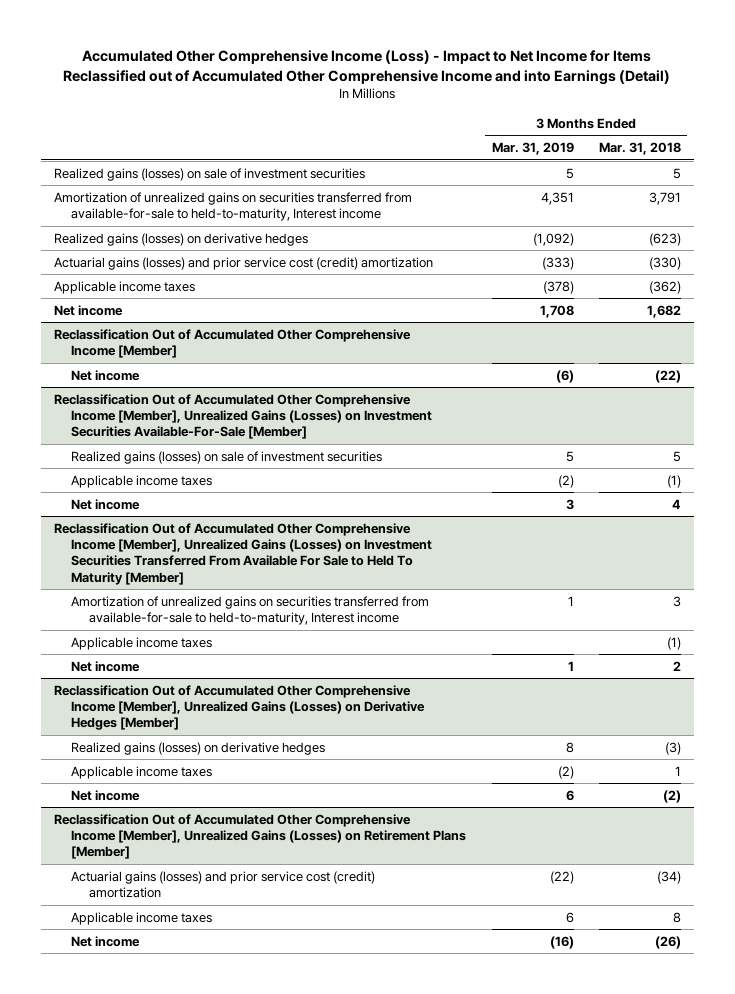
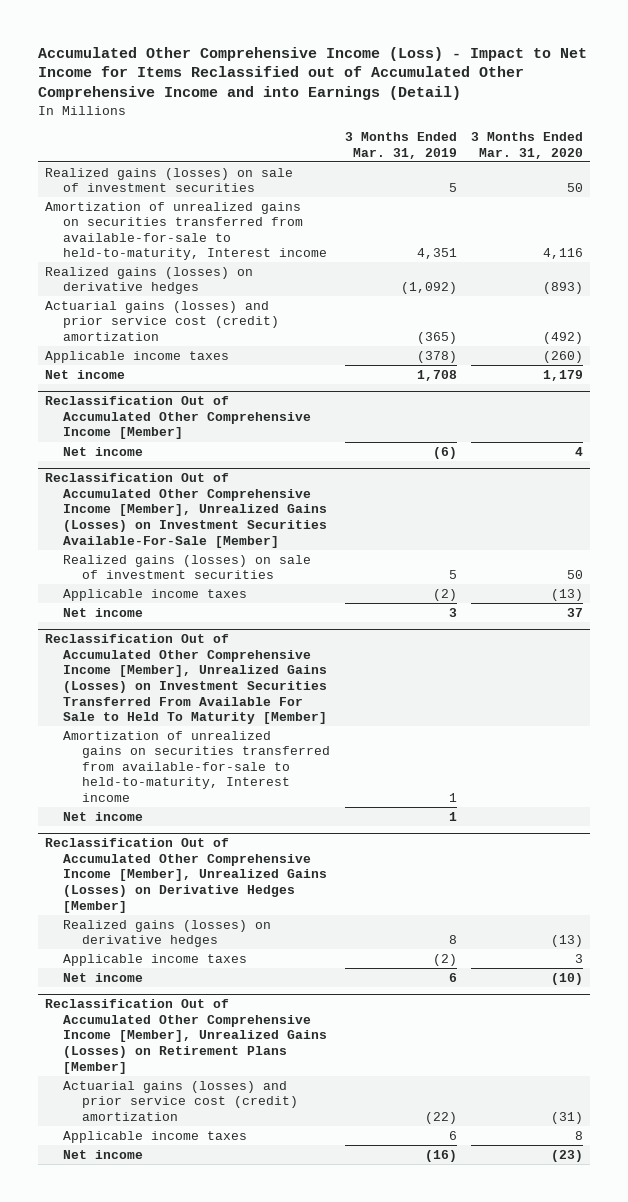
[598,142,681,156] Mar. 31, 2018 -> none
none -> [471,132,584,159] 3 Months Ended Mar. 31, 2020
[541,256,574,270] (333) -> [416,331,457,344] (365)
[71,636,213,650] Applicable income taxes -> none

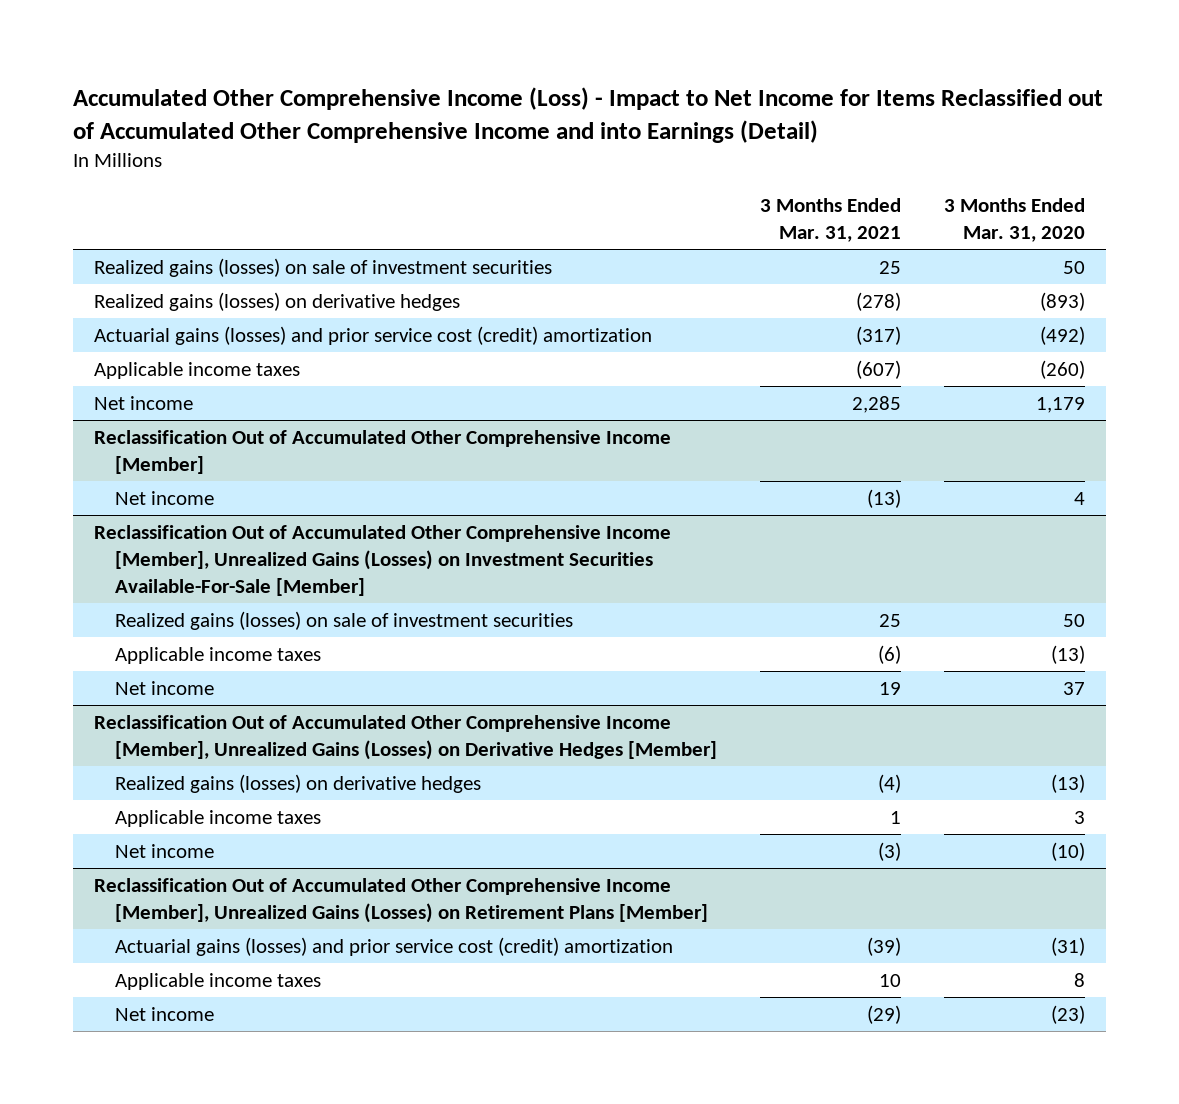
[344,132,457,159] 3 Months Ended Mar. 31, 2019 -> none
none -> [759,198,901,243] 3 Months Ended Mar. 31, 2021
[44,201,328,261] Amortization of unrealized gains on securities transferred from available-for-sale to held-to-maturity, Interest income -> none
[44,634,328,725] Reclassification Out of Accumulated Other Comprehensive Income [Member], Unrealized Gains (Losses) on Investment Securities Transferred From Available For Sale to Held To Maturity [Member] -> none
[63,730,331,802] Amortization of unrealized gains on securities transferred from available-for-sale to held-to-maturity, Interest income -> none
[63,811,144,821] Net income -> none

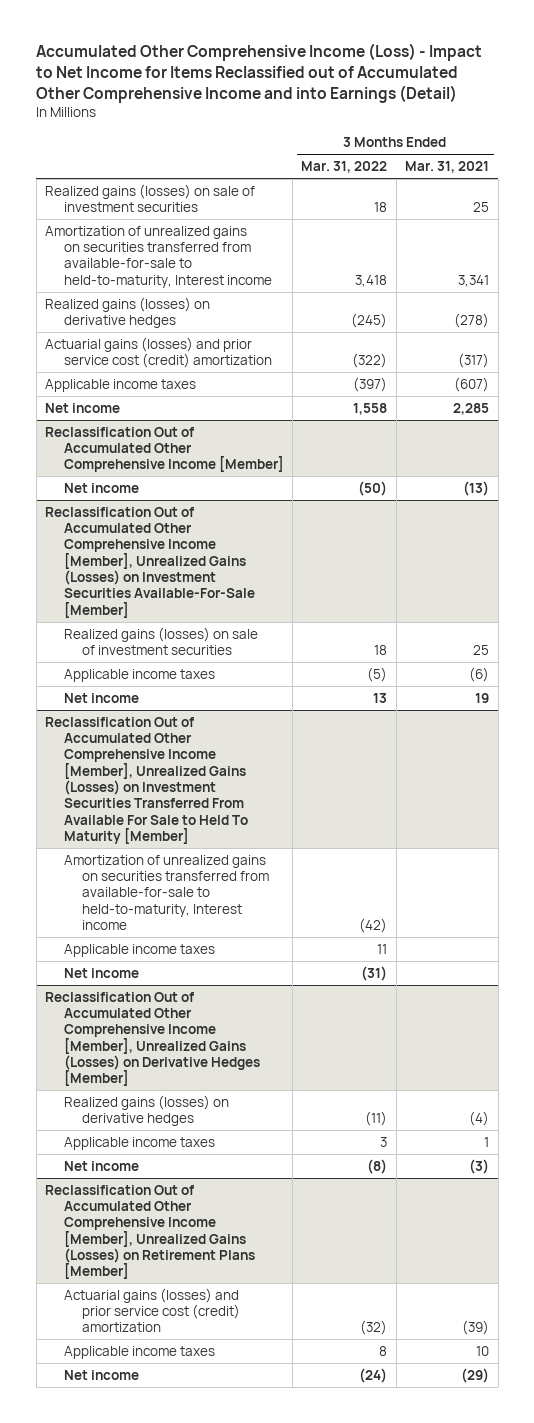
[943,198,1085,243] 3 Months Ended Mar. 31, 2020 -> none
none -> [301,160,388,173] Mar. 31, 2022
none -> [45,225,272,288] Amortization of unrealized gains on securities transferred from available-for-sale to held-to-maturity, Interest income
none -> [45,716,248,844] Reclassification Out of Accumulated Other Comprehensive Income [Member], Unrealized Gains (Losses) on Investment Securities Transferred From Available For Sale to Held To Maturity [Member]
none -> [63,854,269,931] Amortization of unrealized gains on securities transferred from available-for-sale to held-to-maturity, Interest income
none -> [63,943,215,957] Applicable income taxes
none -> [63,967,139,978] Net income

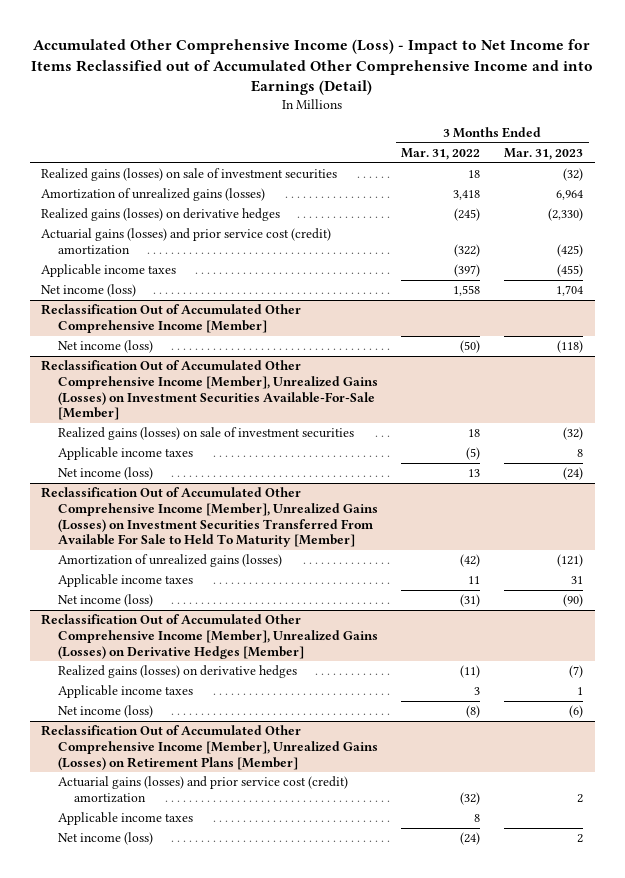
[405,160,490,173] Mar. 31, 2021 -> none
none -> [504,148,584,161] Mar. 31, 2023
[45,225,272,288] Amortization of unrealized gains on securities transferred from available-for-sale to held-to-maturity, Interest income -> [41,188,266,202] Amortization of unrealized gains (losses)
[45,402,121,413] Net income -> [41,284,137,298] Net income (loss)
[63,482,139,493] Net income -> [57,340,153,354] Net income (loss)
[63,692,139,703] Net income -> [57,467,153,481] Net income (loss)
[63,854,269,931] Amortization of unrealized gains on securities transferred from available-for-sale to held-to-maturity, Interest income -> [57,554,282,568] Amortization of unrealized gains (losses)
[63,967,139,978] Net income -> [57,594,153,608] Net income (loss)
[63,1160,139,1171] Net income -> [57,705,153,719] Net income (loss)
[63,1369,139,1380] Net income -> [57,832,153,846] Net income (loss)

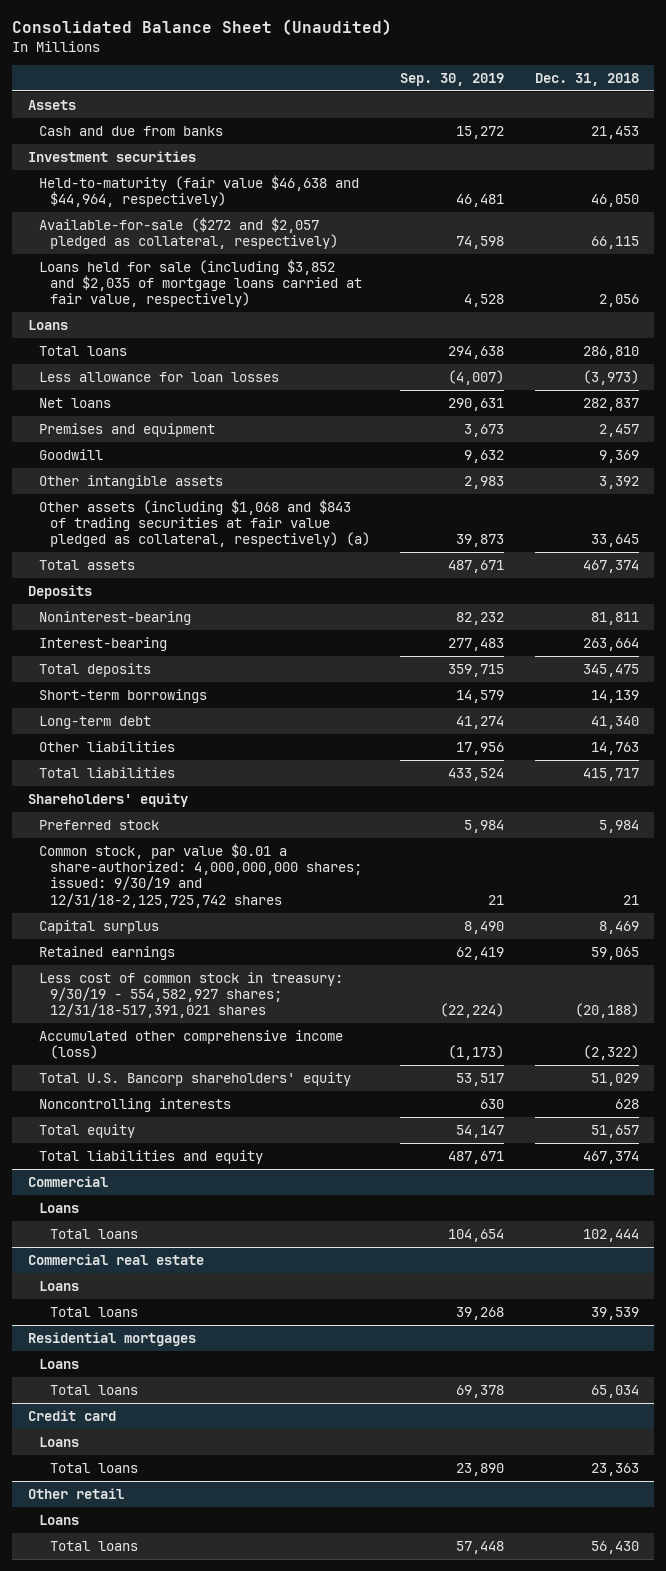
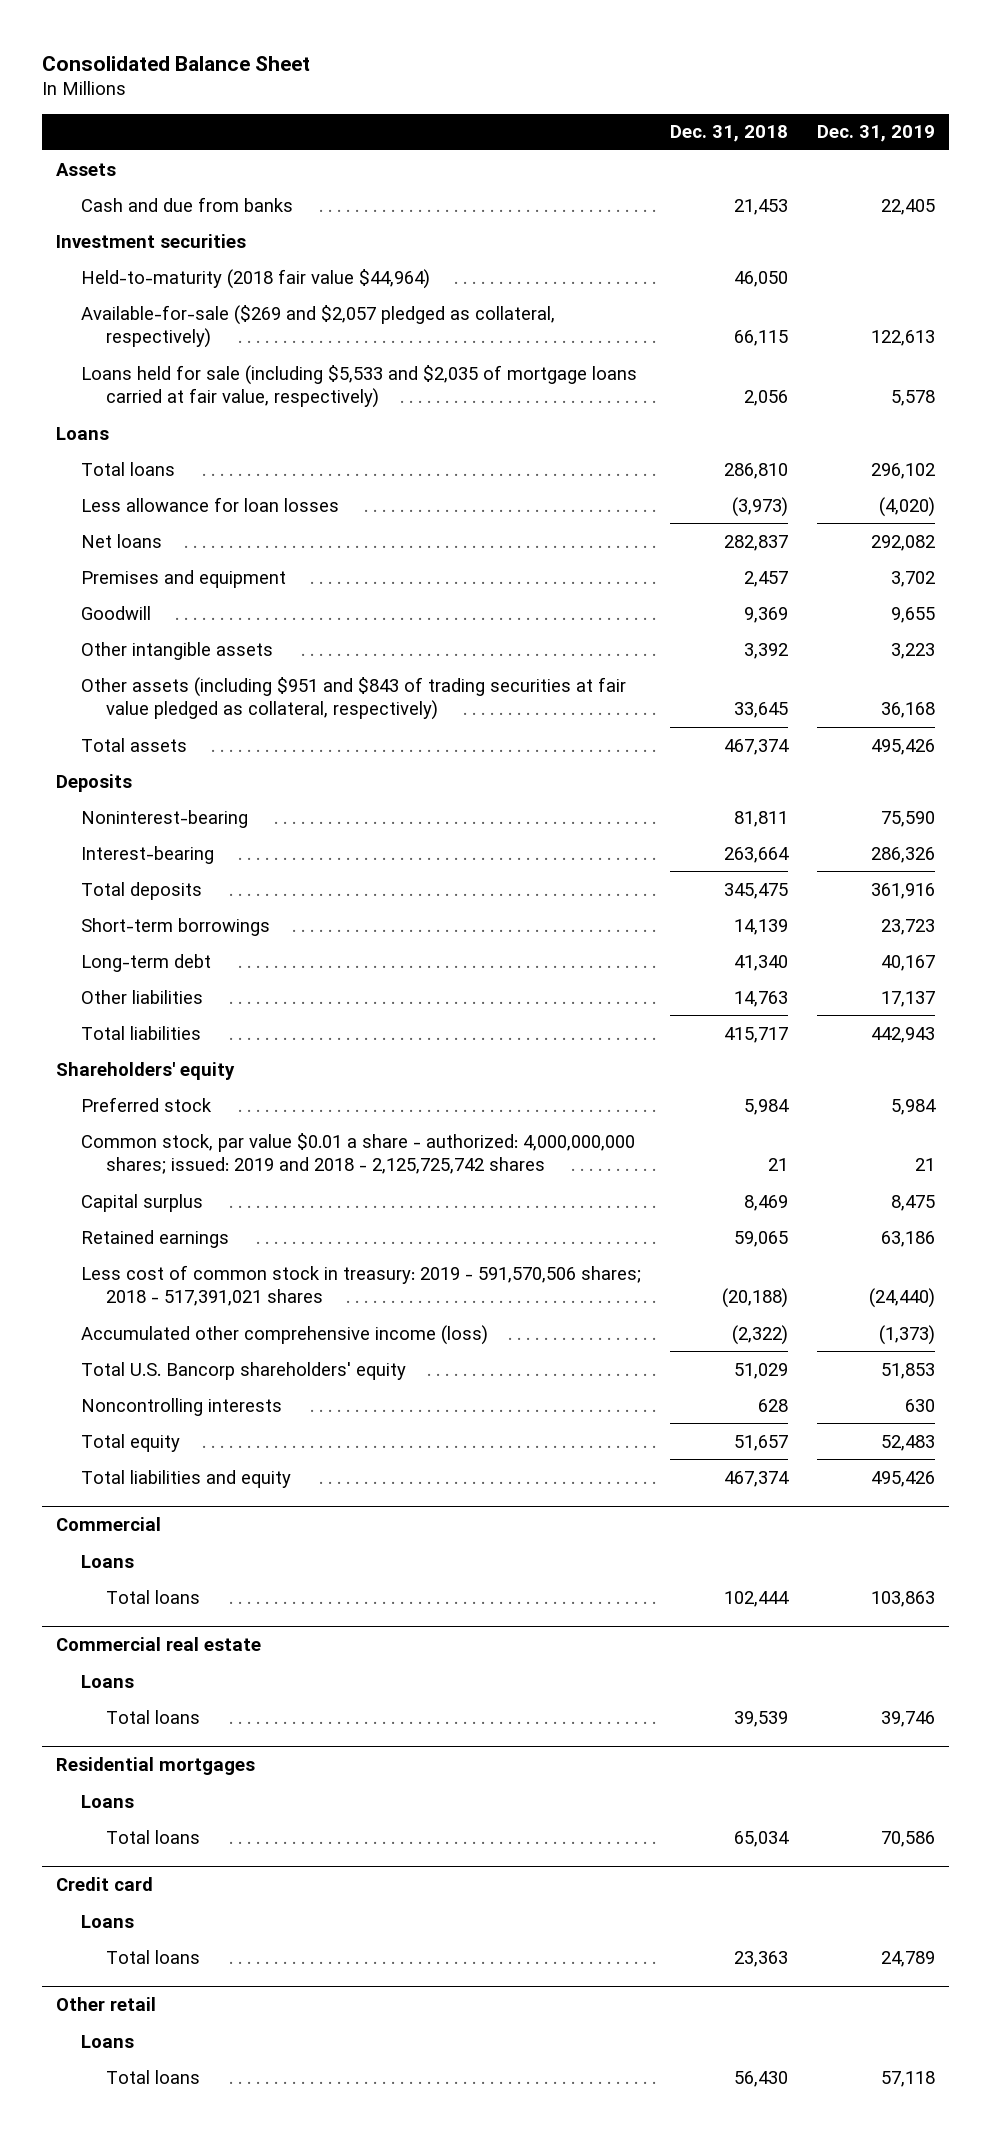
[12,19,393,36] Consolidated Balance Sheet (Unaudited) -> [42,55,311,71] Consolidated Balance Sheet
[400,72,505,86] Sep. 30, 2019 -> none
none -> [816,125,935,143] Dec. 31, 2019
[38,174,359,208] Held-to-maturity (fair value $46,638 and $44,964, respectively) -> [81,268,431,289] Held-to-maturity (2018 fair value $44,964)
[38,216,338,250] Available-for-sale ($272 and $2,057 pledged as collateral, respectively) -> [81,304,556,349] Available-for-sale ($269 and $2,057 pledged as collateral, respectively)
[38,258,362,308] Loans held for sale (including $3,852 and $2,035 of mortgage loans carried at fair value, respectively) -> [81,364,638,409] Loans held for sale (including $5,533 and $2,035 of mortgage loans carried at fair value, respectively)
[38,498,370,548] Other assets (including $1,068 and $843 of trading securities at fair value pledged as collateral, respectively) (a) -> [81,676,627,721] Other assets (including $951 and $843 of trading securities at fair value pledged as collateral, respectively)
[38,842,362,908] Common stock, par value $0.01 a share-authorized: 4,000,000,000 shares; issued: 9/30/19 and 12/31/18-2,125,725,742 shares -> [81,1132,636,1175] Common stock, par value $0.01 a share - authorized: 4,000,000,000 shares; issued: 2019 and 2018 - 2,125,725,742 shares
[38,971,343,1019] Less cost of common stock in treasury: 9/30/19 - 554,582,927 shares; 12/31/18-517,391,021 shares -> [81,1264,642,1307] Less cost of common stock in treasury: 2019 - 591,570,506 shares; 2018 - 517,391,021 shares

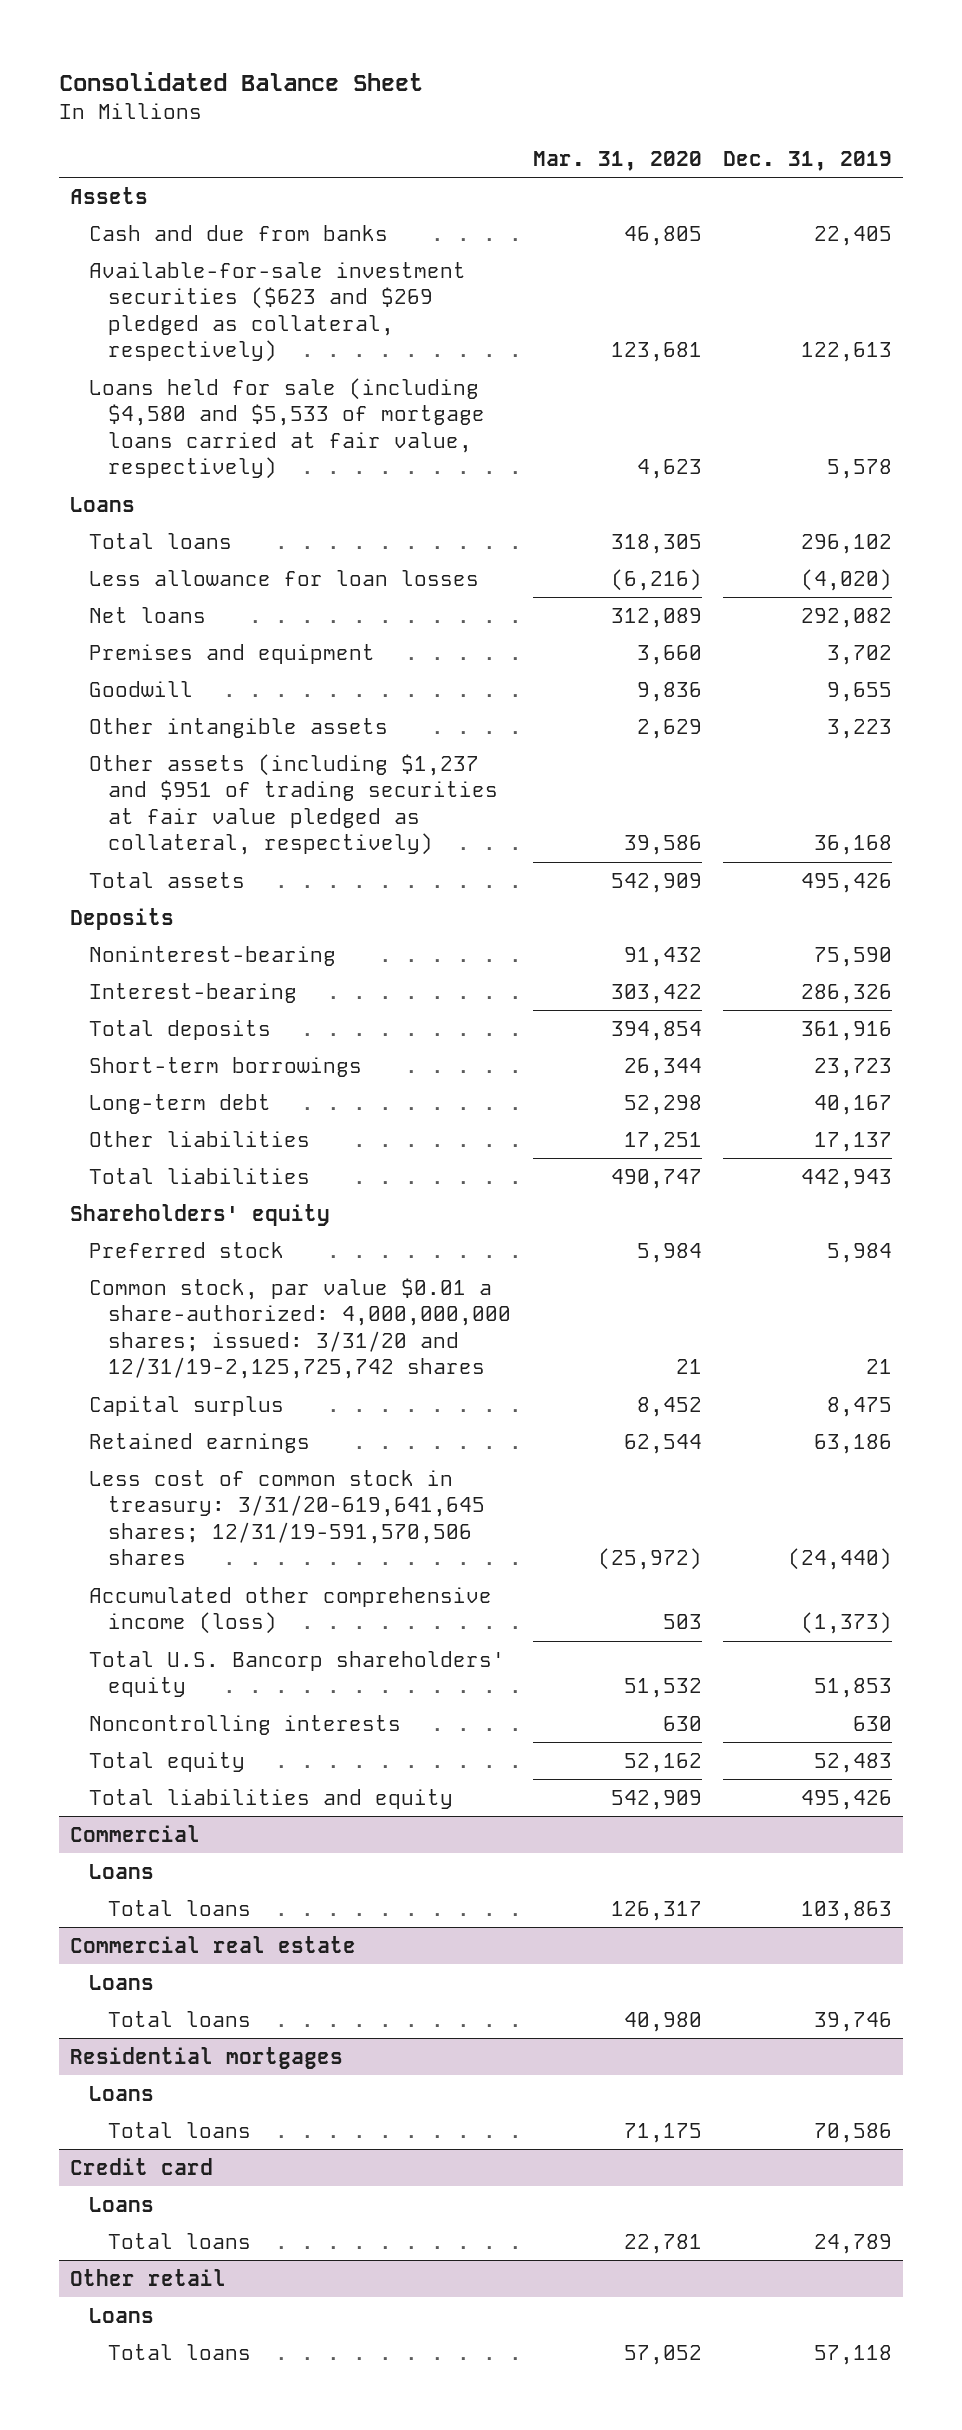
[670,125,789,143] Dec. 31, 2018 -> none
none -> [532,150,702,171] Mar. 31, 2020
[56,233,247,248] Investment securities -> none
[81,268,431,289] Held-to-maturity (2018 fair value $44,964) -> none
[81,304,556,349] Available-for-sale ($269 and $2,057 pledged as collateral, respectively) -> [89,261,467,363] Available-for-sale investment securities ($623 and $269 pledged as collateral, respectively)
[81,364,638,409] Loans held for sale (including $5,533 and $2,035 of mortgage loans carried at fair value, respectively) -> [89,377,486,480] Loans held for sale (including $4,580 and $5,533 of mortgage loans carried at fair value, respectively)
[81,676,627,721] Other assets (including $951 and $843 of trading securities at fair value pledged as collateral, respectively) -> [89,753,499,856] Other assets (including $1,237 and $951 of trading securities at fair value pledged as collateral, respectively)
[81,1132,636,1175] Common stock, par value $0.01 a share - authorized: 4,000,000,000 shares; issued: 2019 and 2018 - 2,125,725,742 shares -> [89,1277,512,1380] Common stock, par value $0.01 a share-authorized: 4,000,000,000 shares; issued: 3/31/20 and 12/31/19-2,125,725,742 shares
[81,1264,642,1307] Less cost of common stock in treasury: 2019 - 591,570,506 shares; 2018 - 517,391,021 shares -> [89,1469,486,1566] Less cost of common stock in treasury: 3/31/20-619,641,645 shares; 12/31/19-591,570,506 shares

